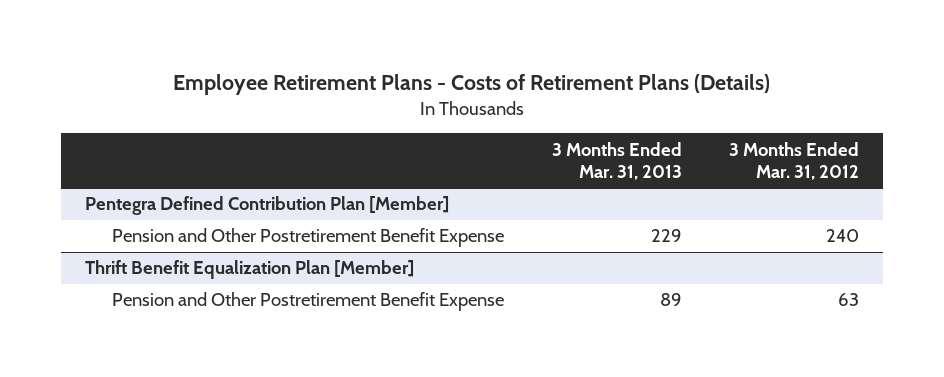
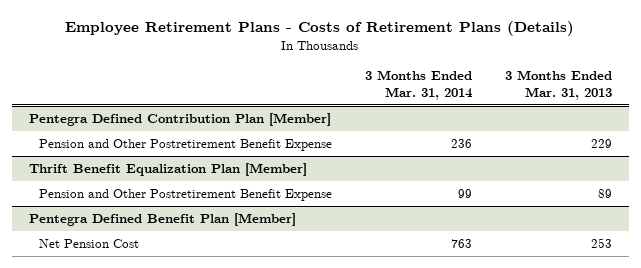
[728,141,859,181] 3 Months Ended Mar. 31, 2012 -> none
none -> [365,70,474,100] 3 Months Ended Mar. 31, 2014
none -> [28,212,296,226] Pentegra Defined Benefit Plan [Member]
none -> [39,238,140,248] Net Pension Cost

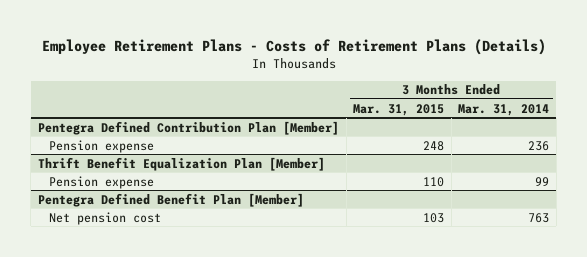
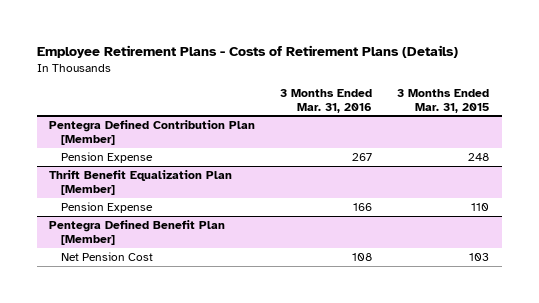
[458,103,550,116] Mar. 31, 2014 -> none
none -> [280,88,373,113] 3 Months Ended Mar. 31, 2016
[49,139,155,153] Pension expense -> [60,151,153,163] Pension Expense
[49,175,155,189] Pension expense -> [60,201,153,213] Pension Expense
[49,211,162,225] Net pension cost -> [60,251,153,261] Net Pension Cost

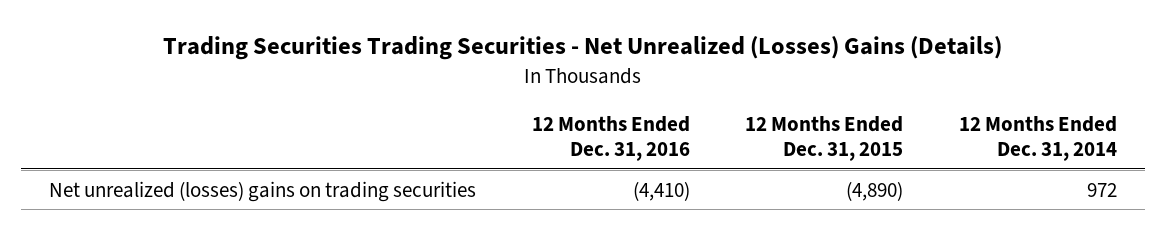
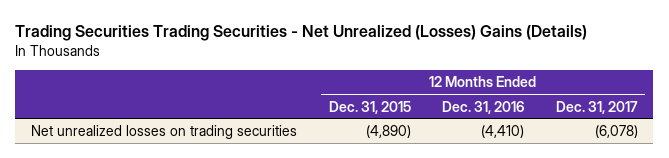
[958,115,1117,162] 12 Months Ended Dec. 31, 2014 -> none
none -> [555,100,638,114] Dec. 31, 2017
[49,180,477,202] Net unrealized (losses) gains on trading securities -> [30,125,297,140] Net unrealized losses on trading securities

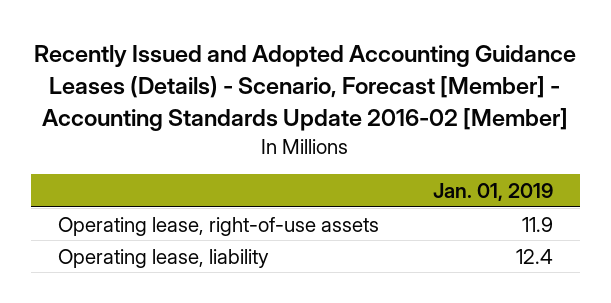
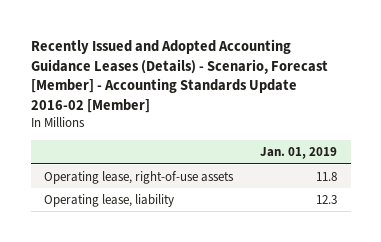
[521,216,553,232] 11.9 -> [316,171,338,181] 11.8
[515,248,553,264] 12.4 -> [316,194,338,204] 12.3

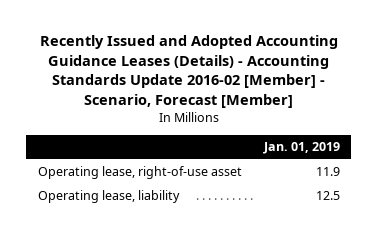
[30,38,328,114] Recently Issued and Adopted Accounting Guidance Leases (Details) - Scenario, Forecast [Member] - Accounting Standards Update 2016-02 [Member] -> [39,35,338,109] Recently Issued and Adopted Accounting Guidance Leases (Details) - Accounting Standards Update 2016-02 [Member] - Scenario, Forecast [Member]
[44,170,235,184] Operating lease, right-of-use assets -> [37,166,242,180] Operating lease, right-of-use asset
[316,171,338,181] 11.8 -> [315,167,340,177] 11.9
[316,194,338,204] 12.3 -> [315,191,340,201] 12.5

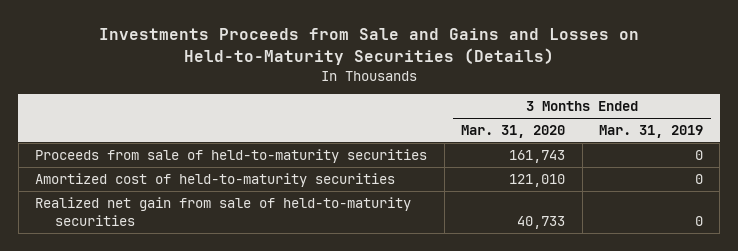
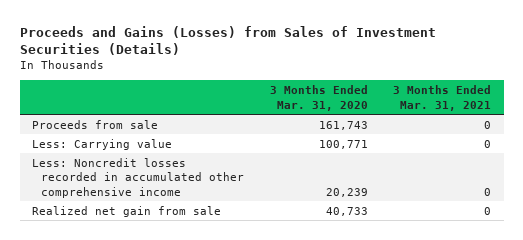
[99,28,640,65] Investments Proceeds from Sale and Gains and Losses on Held-to-Maturity Securities (Details) -> [19,25,436,56] Proceeds and Gains (Losses) from Sales of Investment Securities (Details)
[599,125,704,139] Mar. 31, 2019 -> none
none -> [392,85,491,111] 3 Months Ended Mar. 31, 2021
[35,172,396,187] Amortized cost of held-to-maturity securities -> none
[35,148,428,163] Proceeds from sale of held-to-maturity securities -> [32,119,159,129] Proceeds from sale
none -> [32,138,173,150] Less: Carrying value
none -> [32,157,245,198] Less: Noncredit losses recorded in accumulated other comprehensive income
[35,196,412,226] Realized net gain from sale of held-to-maturity securities -> [32,205,222,217] Realized net gain from sale

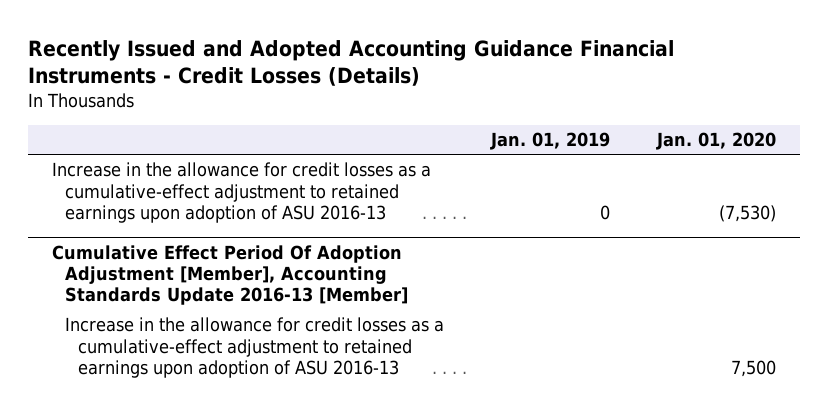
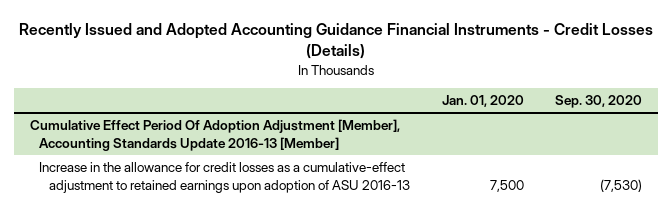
[489,131,610,150] Jan. 01, 2019 -> none
none -> [555,95,643,109] Sep. 30, 2020
[51,162,431,223] Increase in the allowance for credit losses as a cumulative-effect adjustment to retained earnings upon adoption of ASU 2016-13 -> none

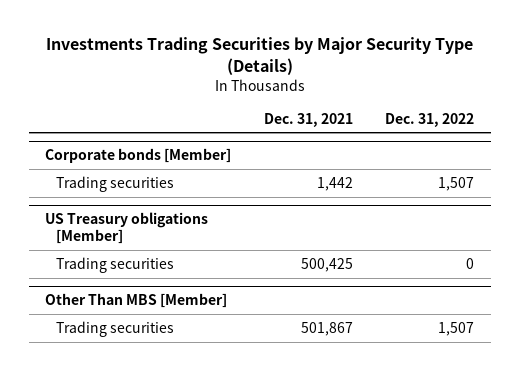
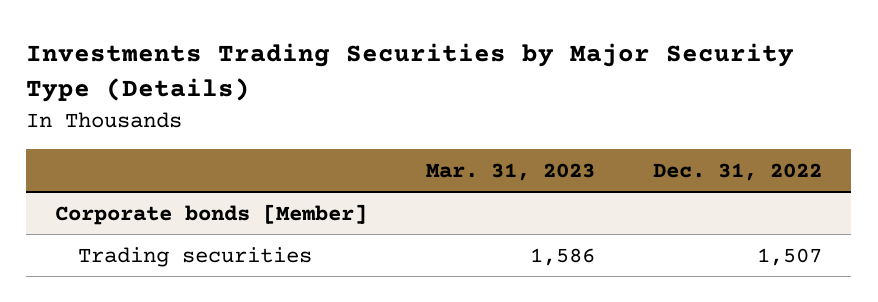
[263,112,353,127] Dec. 31, 2021 -> none
none -> [425,162,595,181] Mar. 31, 2023
[44,212,208,245] US Treasury obligations [Member] -> none
[55,257,174,274] Trading securities -> none
[44,293,227,309] Other Than MBS [Member] -> none
[55,321,174,338] Trading securities -> none

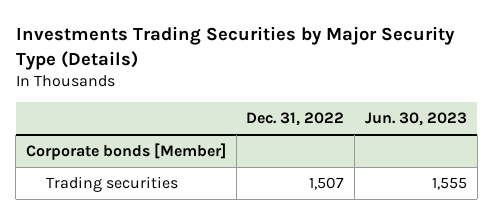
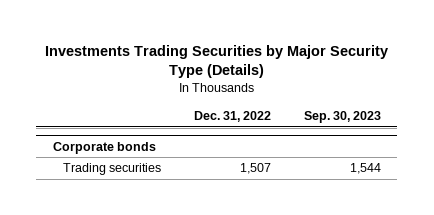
[364,112,467,127] Jun. 30, 2023 -> none
none -> [303,111,381,124] Sep. 30, 2023
[25,143,226,161] Corporate bonds [Member] -> [52,141,156,154] Corporate bonds

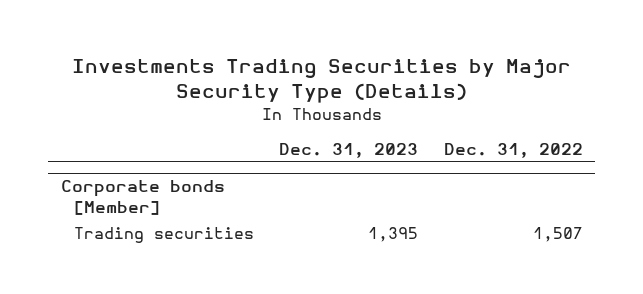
[303,111,381,124] Sep. 30, 2023 -> none
none -> [279,143,419,159] Dec. 31, 2023
[52,141,156,154] Corporate bonds -> [60,180,225,216] Corporate bonds [Member]

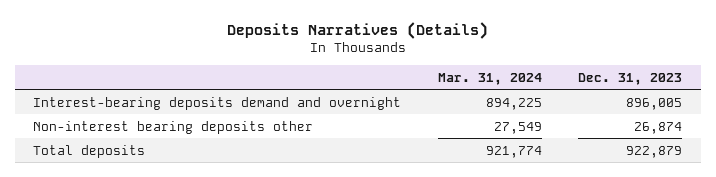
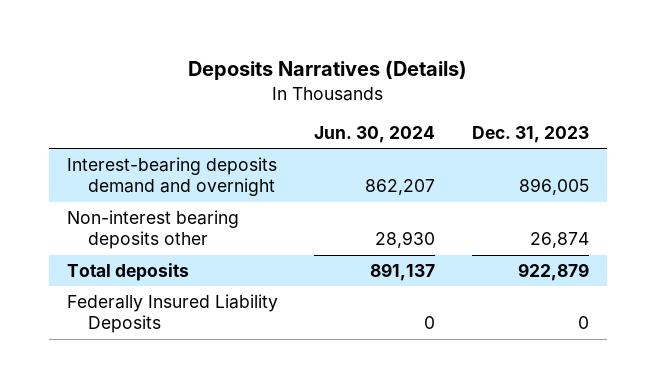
[437,72,542,85] Mar. 31, 2024 -> none
none -> [314,126,436,144] Jun. 30, 2024
none -> [66,293,278,334] Federally Insured Liability Deposits

